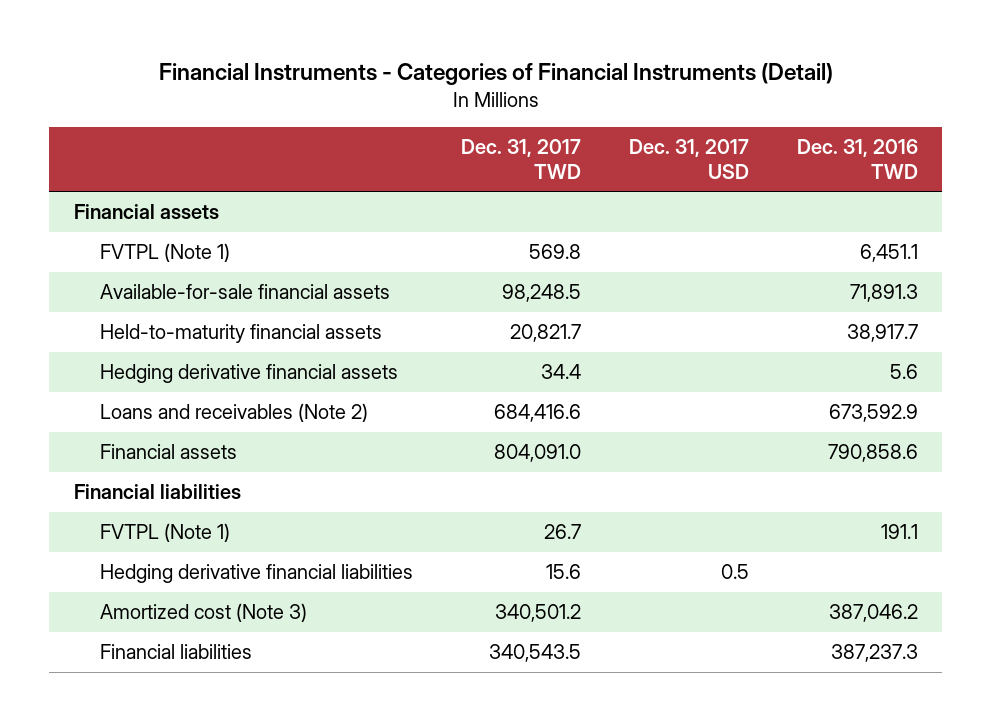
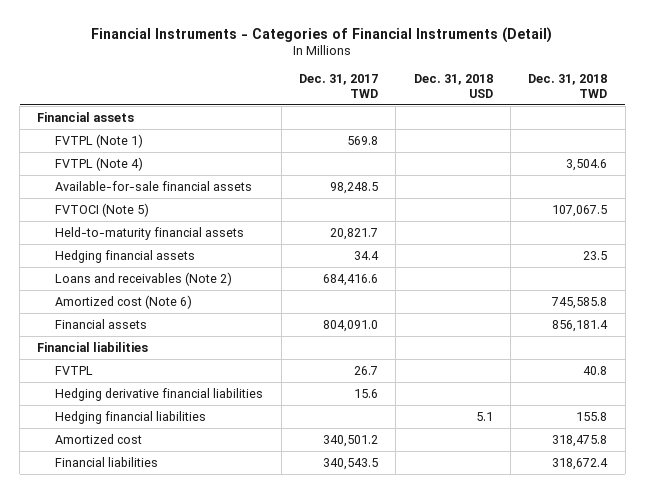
[629,138,750,179] Dec. 31, 2017 USD -> none
[797,138,919,179] Dec. 31, 2016 TWD -> none
none -> [413,74,493,98] Dec. 31, 2018 USD
none -> [528,74,608,98] Dec. 31, 2018 TWD
none -> [55,156,144,171] FVTPL (Note 4)
none -> [55,202,150,217] FVTOCI (Note 5)
[99,364,398,384] Hedging derivative financial assets -> [55,249,196,263] Hedging financial assets
none -> [55,294,193,309] Amortized cost (Note 6)
[99,523,230,543] FVTPL (Note 1) -> [55,365,94,375] FVTPL
none -> [55,410,207,424] Hedging financial liabilities
[99,603,307,623] Amortized cost (Note 3) -> [55,433,143,444] Amortized cost

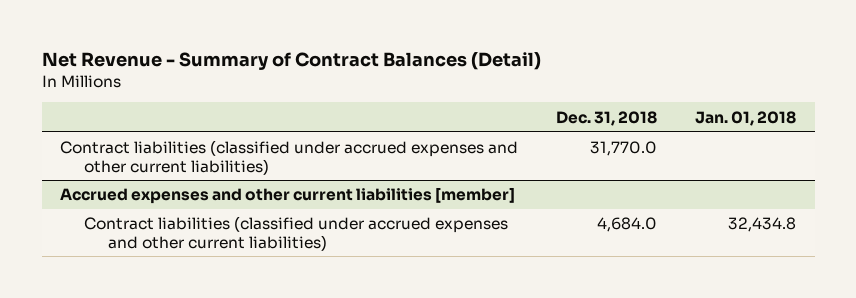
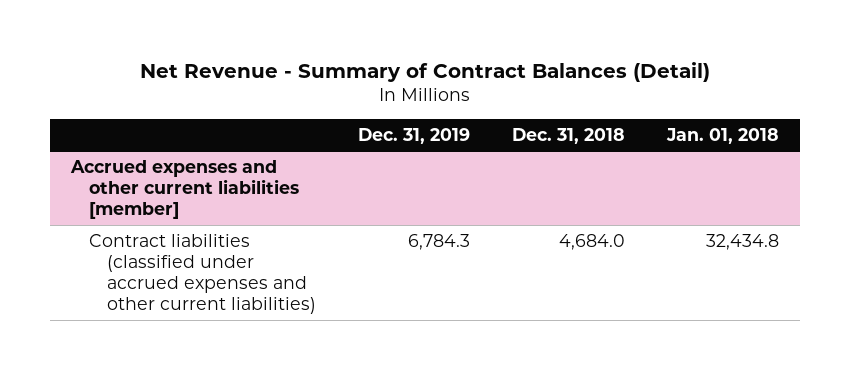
none -> [358,127,471,144] Dec. 31, 2019
[60,140,519,175] Contract liabilities (classified under accrued expenses and other current liabilities) -> none

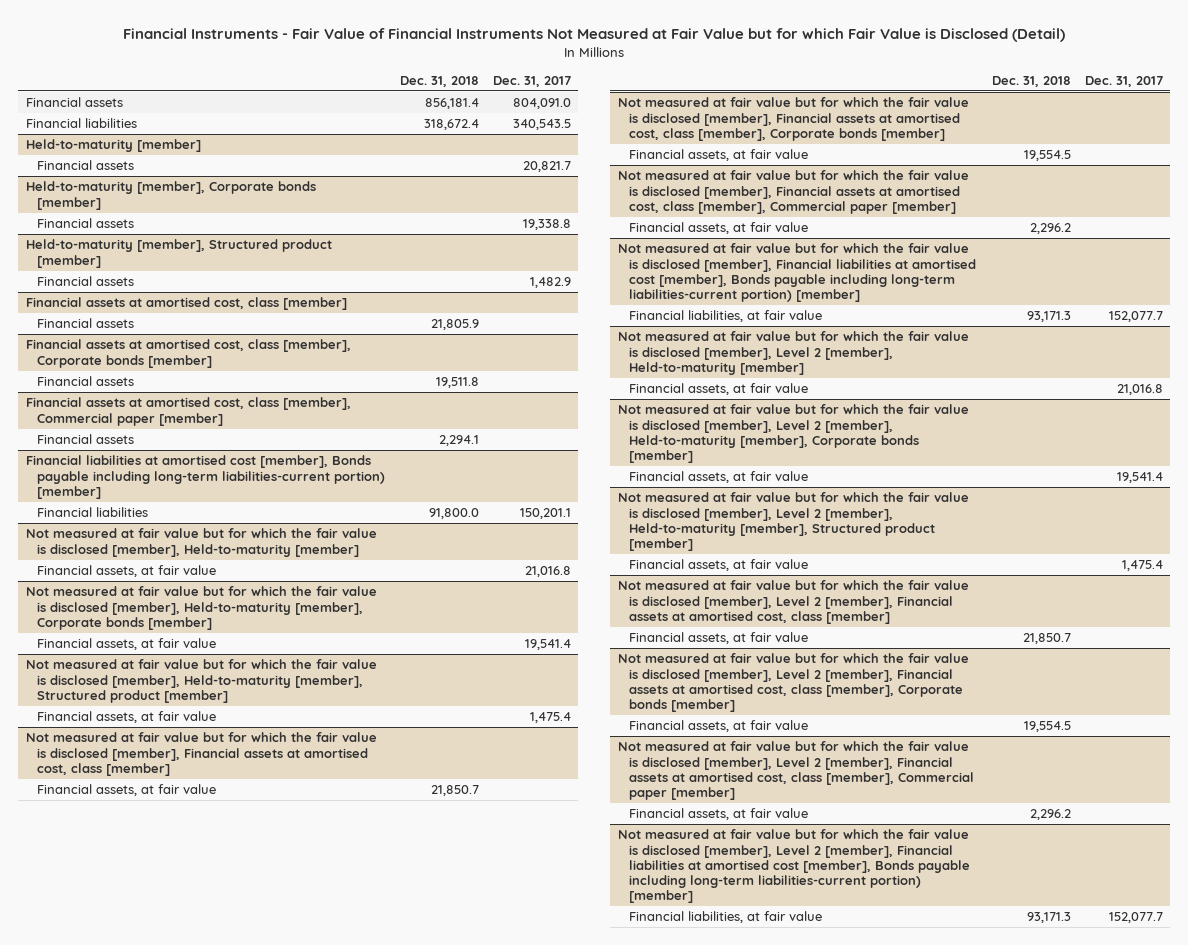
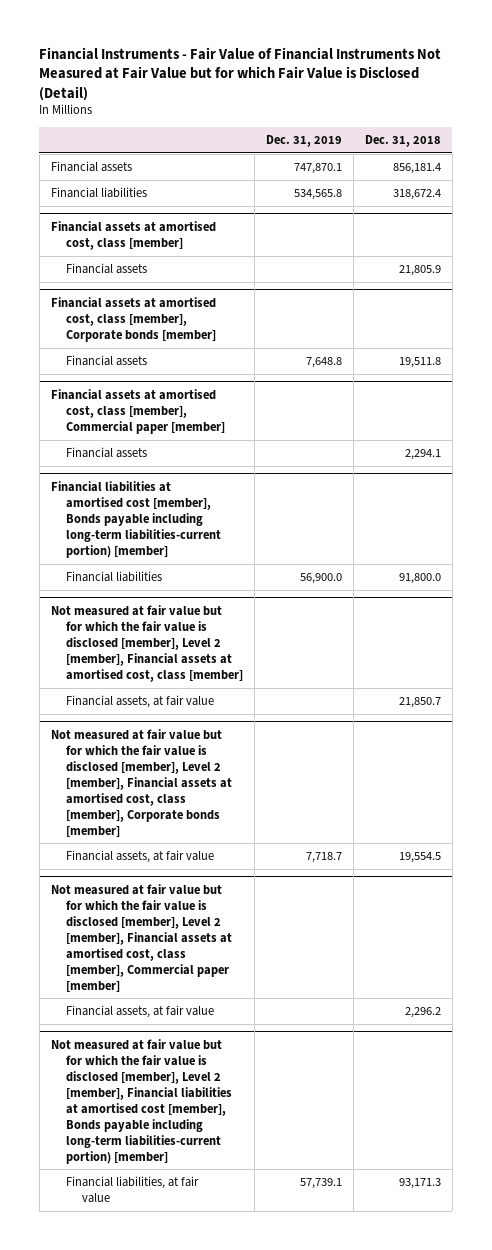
[492,75,571,87] Dec. 31, 2017 -> none
none -> [266,134,343,147] Dec. 31, 2019
[25,139,201,153] Held-to-maturity [member] -> none
[37,160,135,171] Financial assets -> none
[25,181,316,210] Held-to-maturity [member], Corporate bonds [member] -> none
[37,218,135,229] Financial assets -> none
[25,239,332,268] Held-to-maturity [member], Structured product [member] -> none
[37,276,135,287] Financial assets -> none
[25,528,377,557] Not measured at fair value but for which the fair value is disclosed [member], Held-to-maturity [member] -> none
[37,565,217,578] Financial assets, at fair value -> none
[25,586,377,630] Not measured at fair value but for which the fair value is disclosed [member], Held-to-maturity [member], Corporate bonds [member] -> none
[37,638,217,651] Financial assets, at fair value -> none
[25,659,377,703] Not measured at fair value but for which the fair value is disclosed [member], Held-to-maturity [member], Structured product [member] -> none
[37,711,217,724] Financial assets, at fair value -> none
[25,732,377,776] Not measured at fair value but for which the fair value is disclosed [member], Financial assets at amortised cost, class [member] -> none
[37,784,217,797] Financial assets, at fair value -> none
[617,97,969,141] Not measured at fair value but for which the fair value is disclosed [member], Financial assets at amortised cost, class [member], Corporate bonds [member] -> none
[629,149,809,162] Financial assets, at fair value -> none
[617,170,969,214] Not measured at fair value but for which the fair value is disclosed [member], Financial assets at amortised cost, class [member], Commercial paper [member] -> none
[629,222,809,235] Financial assets, at fair value -> none
[617,243,977,303] Not measured at fair value but for which the fair value is disclosed [member], Financial liabilities at amortised cost [member], Bonds payable including long-term liabilities-current portion) [member] -> none
[629,310,823,323] Financial liabilities, at fair value -> none
[617,331,969,375] Not measured at fair value but for which the fair value is disclosed [member], Level 2 [member], Held-to-maturity [member] -> none
[629,383,809,396] Financial assets, at fair value -> none
[617,404,969,464] Not measured at fair value but for which the fair value is disclosed [member], Level 2 [member], Held-to-maturity [member], Corporate bonds [member] -> none
[629,471,809,484] Financial assets, at fair value -> none
[617,492,969,552] Not measured at fair value but for which the fair value is disclosed [member], Level 2 [member], Held-to-maturity [member], Structured product [member] -> none
[629,559,809,572] Financial assets, at fair value -> none

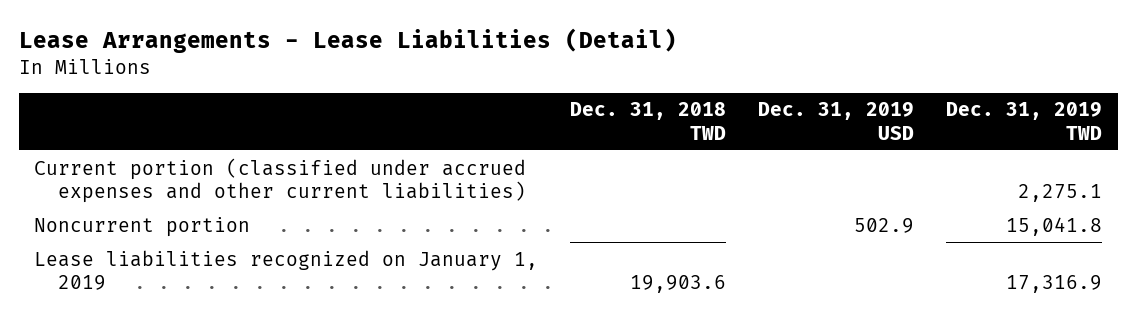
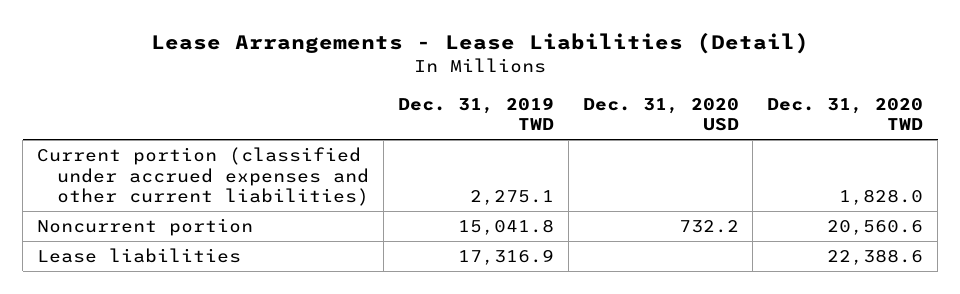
[570,102,727,140] Dec. 31, 2018 TWD -> none
[757,102,914,140] Dec. 31, 2019 USD -> none
none -> [582,97,739,132] Dec. 31, 2020 USD
none -> [767,97,924,131] Dec. 31, 2020 TWD
[34,249,539,290] Lease liabilities recognized on January 1, 2019 -> [37,247,242,263] Lease liabilities

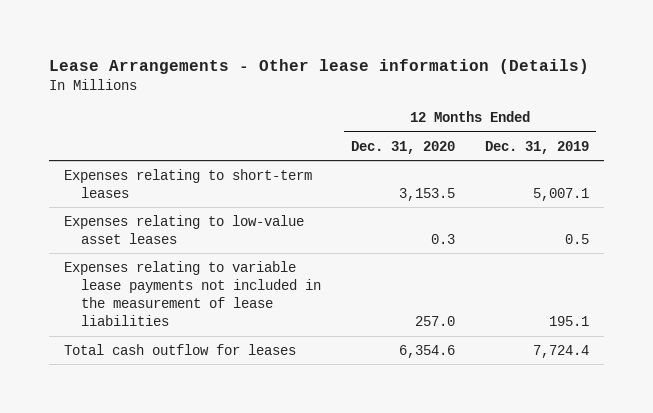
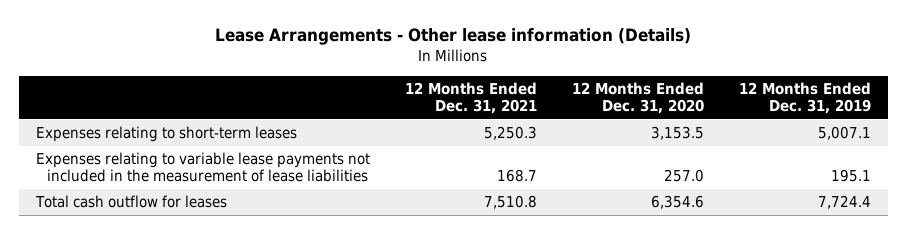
none -> [405,82,538,115] 12 Months Ended Dec. 31, 2021
[63,214,304,244] Expenses relating to low-value asset leases -> none

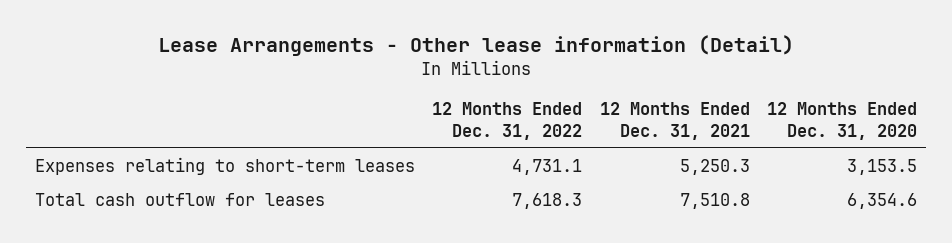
[215,28,692,46] Lease Arrangements - Other lease information (Details) -> [157,35,794,57] Lease Arrangements - Other lease information (Detail)
[738,82,871,115] 12 Months Ended Dec. 31, 2019 -> none
none -> [432,102,583,141] 12 Months Ended Dec. 31, 2022
[36,152,371,183] Expenses relating to variable lease payments not included in the measurement of lease liabilities -> none

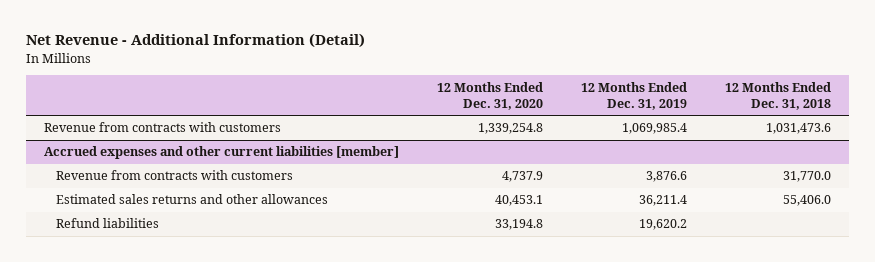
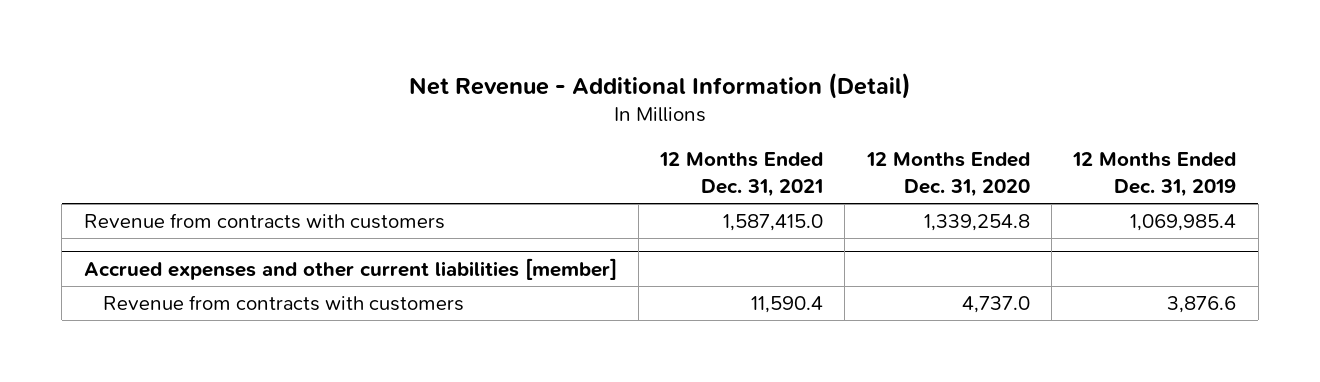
[724,81,831,110] 12 Months Ended Dec. 31, 2018 -> none
none -> [659,152,824,197] 12 Months Ended Dec. 31, 2021
[55,194,328,205] Estimated sales returns and other allowances -> none
[55,218,159,229] Refund liabilities -> none
[502,171,544,183] 4,737.9 -> [961,296,1030,314] 4,737.0

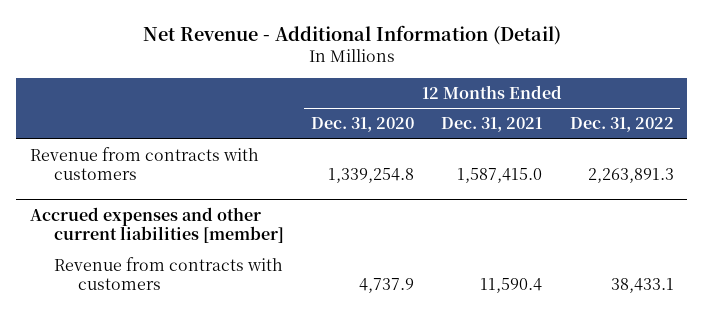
[1072,152,1237,197] 12 Months Ended Dec. 31, 2019 -> none
none -> [569,117,674,133] Dec. 31, 2022
[961,296,1030,314] 4,737.0 -> [359,278,415,294] 4,737.9

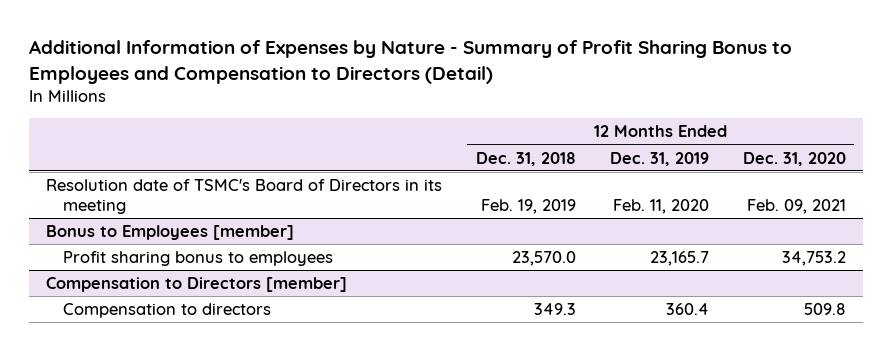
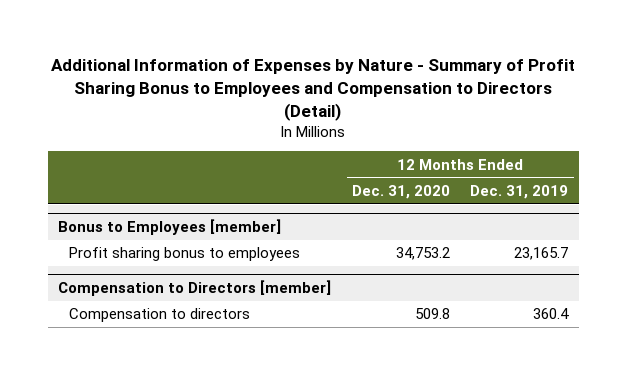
[475,151,576,166] Dec. 31, 2018 -> none
[45,179,442,214] Resolution date of TSMC's Board of Directors in its meeting -> none

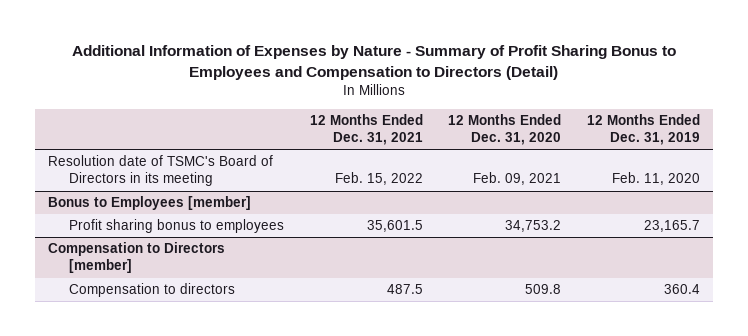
none -> [309,114,423,146] 12 Months Ended Dec. 31, 2021
none -> [47,155,273,187] Resolution date of TSMC's Board of Directors in its meeting

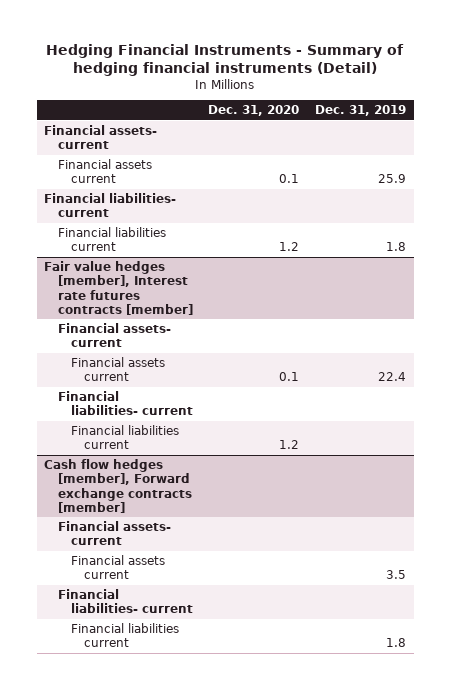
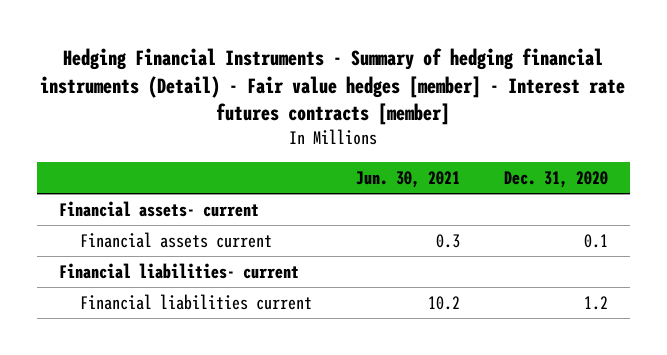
[46,43,405,76] Hedging Financial Instruments - Summary of hedging financial instruments (Detail) -> [40,47,626,126] Hedging Financial Instruments - Summary of hedging financial instruments (Detail) - Fair value hedges [member] - Interest rate futures contracts [member]
[315,105,407,117] Dec. 31, 2019 -> none
none -> [355,170,460,188] Jun. 30, 2021
[44,261,193,315] Fair value hedges [member], Interest rate futures contracts [member] -> none
[57,323,171,348] Financial assets- current -> none
[70,357,165,382] Financial assets current -> none
[57,391,193,416] Financial liabilities- current -> none
[70,425,179,450] Financial liabilities current -> none
[44,459,192,513] Cash flow hedges [member], Forward exchange contracts [member] -> none
[57,521,171,546] Financial assets- current -> none
[70,555,165,580] Financial assets current -> none
[57,589,193,614] Financial liabilities- current -> none
[70,623,179,648] Financial liabilities current -> none

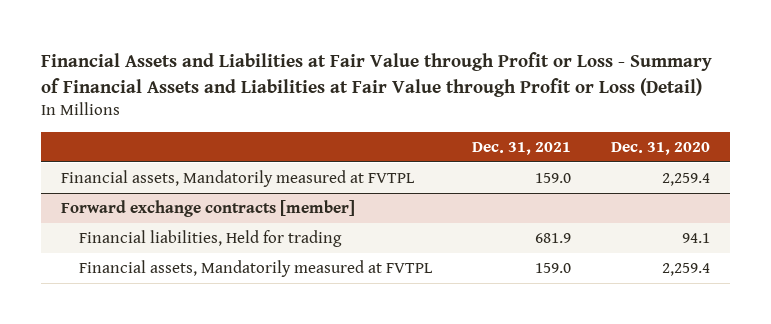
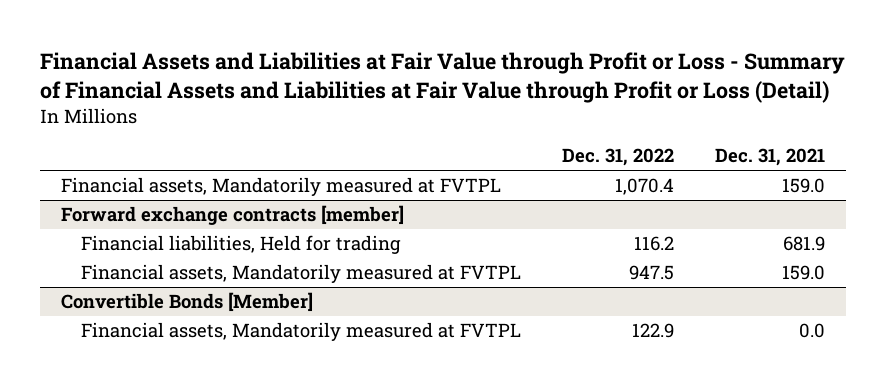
[610,142,710,156] Dec. 31, 2020 -> none
none -> [562,148,675,167] Dec. 31, 2022
none -> [60,292,313,313] Convertible Bonds [Member]
none -> [80,322,521,342] Financial assets, Mandatorily measured at FVTPL

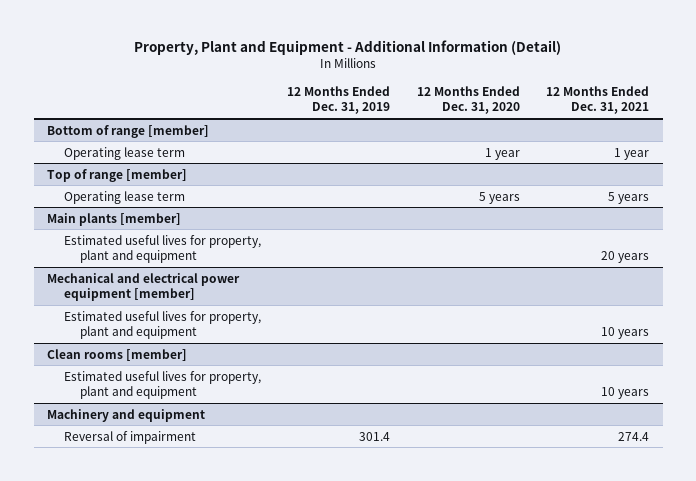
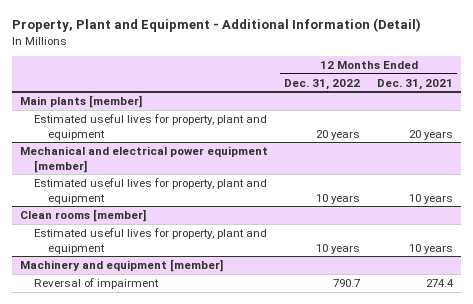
[287,85,391,115] 12 Months Ended Dec. 31, 2019 -> none
[416,85,520,115] 12 Months Ended Dec. 31, 2020 -> none
none -> [284,78,361,90] Dec. 31, 2022
[47,124,210,138] Bottom of range [member] -> none
[63,146,185,160] Operating lease term -> none
[47,168,188,182] Top of range [member] -> none
[63,190,185,204] Operating lease term -> none
[47,408,206,422] Machinery and equipment -> [19,258,223,272] Machinery and equipment [member]

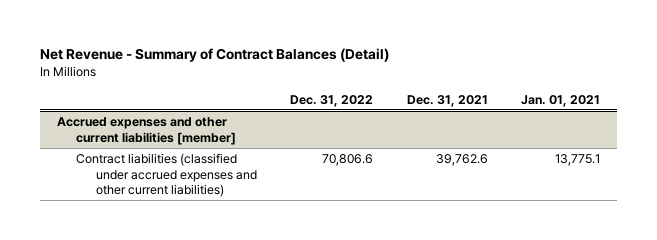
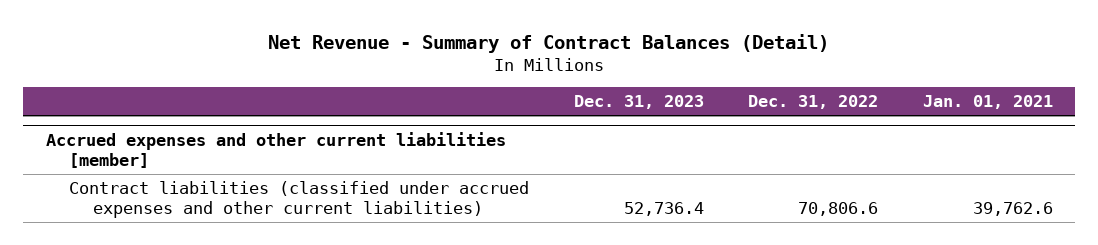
[406,94,488,107] Dec. 31, 2021 -> none
none -> [573,95,704,110] Dec. 31, 2023
[555,154,601,167] 13,775.1 -> [972,201,1053,216] 39,762.6

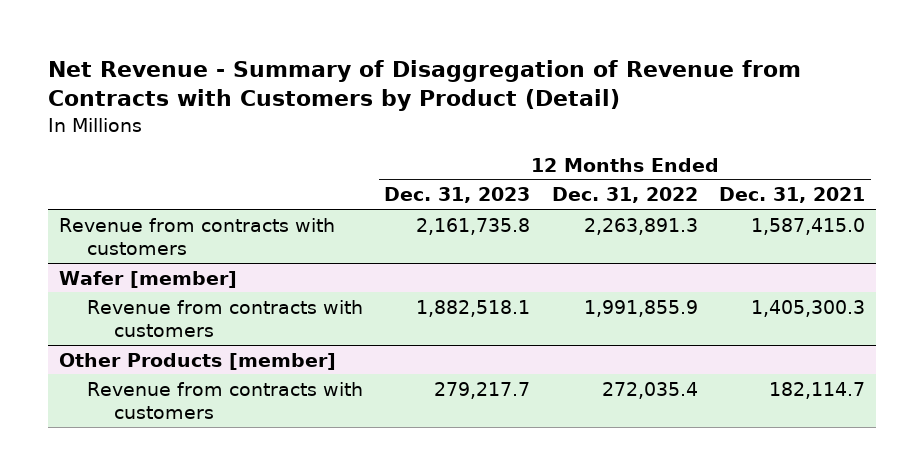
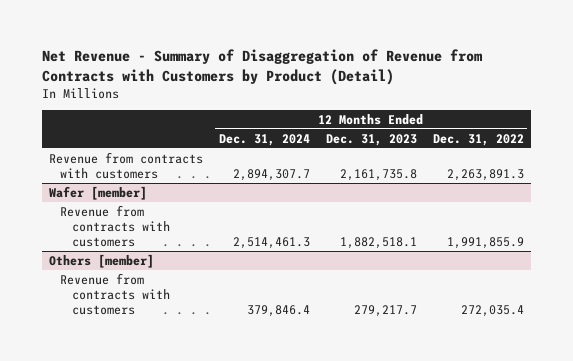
[719,187,866,204] Dec. 31, 2021 -> none
none -> [219,133,311,146] Dec. 31, 2024
[59,352,337,370] Other Products [member] -> [49,253,155,268] Others [member]

